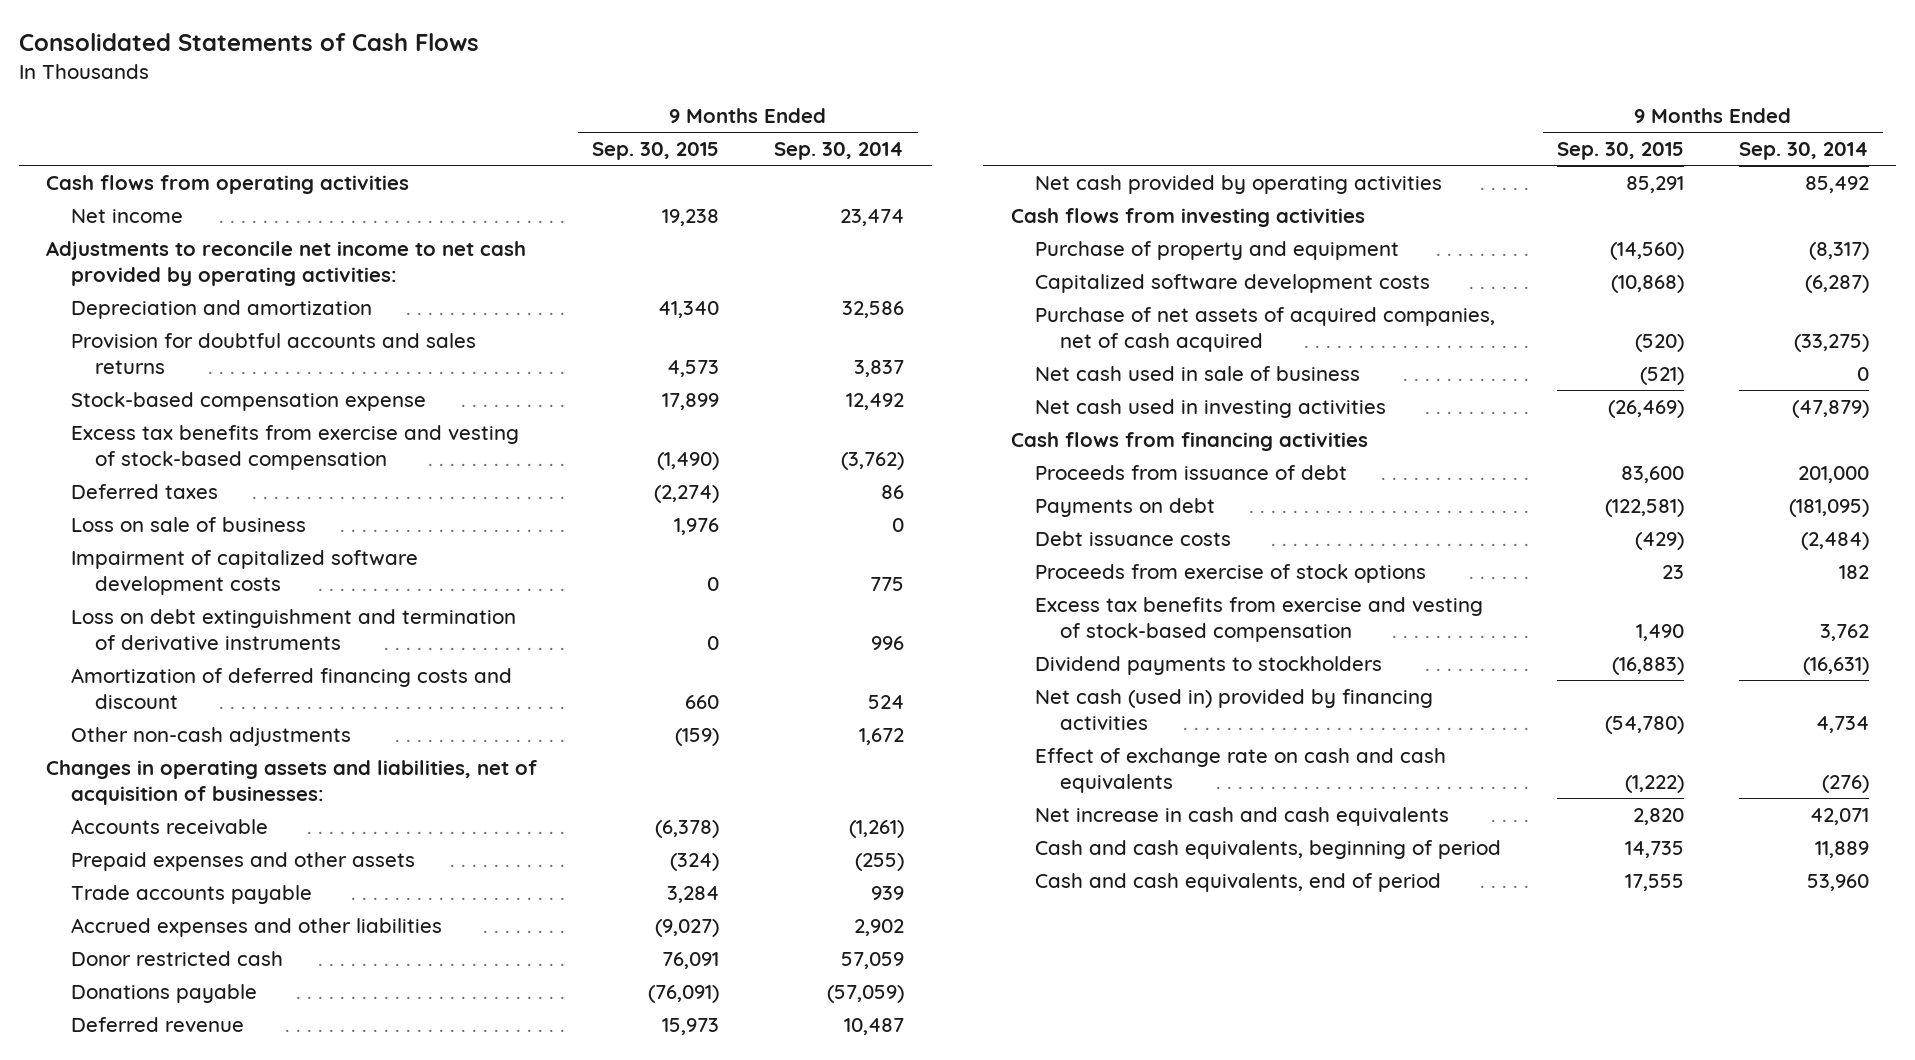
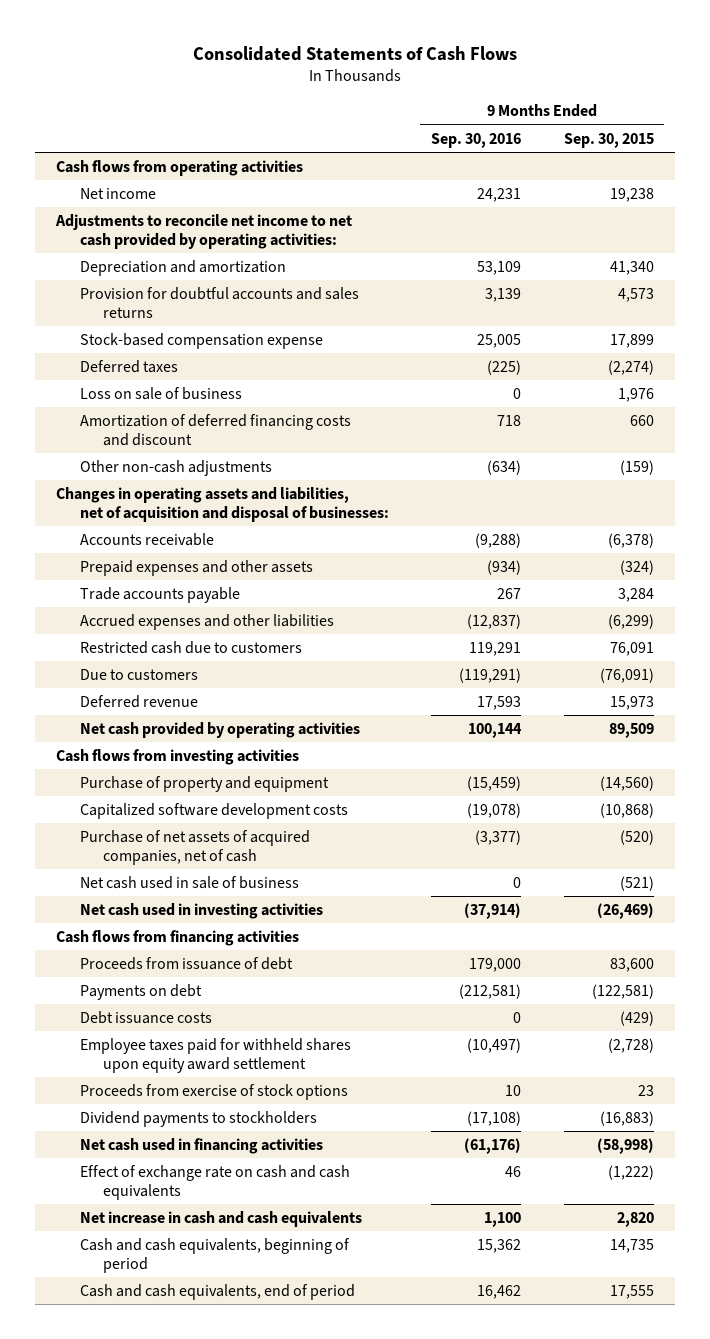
[774,142,905,161] Sep. 30, 2014 -> none
none -> [431,132,522,148] Sep. 30, 2016
[70,424,519,471] Excess tax benefits from exercise and vesting of stock-based compensation -> none
[70,549,418,596] Impairment of capitalized software development costs -> none
[70,608,516,651] Loss on debt extinguishment and termination of derivative instruments -> none
[46,759,538,806] Changes in operating assets and liabilities, net of acquisition of businesses: -> [55,487,389,522] Changes in operating assets and liabilities, net of acquisition and disposal of businesses:
[655,918,720,937] (9,027) -> [607,614,654,630] (6,299)
[70,950,283,966] Donor restricted cash -> [79,641,302,655] Restricted cash due to customers
[70,983,257,1003] Donations payable -> [79,669,198,681] Due to customers
[1625,175,1684,193] 85,291 -> [608,723,654,739] 89,509
[1035,306,1496,353] Purchase of net assets of acquired companies, net of cash acquired -> [79,830,310,865] Purchase of net assets of acquired companies, net of cash
none -> [79,1038,351,1073] Employee taxes paid for withheld shares upon equity award settlement
[1035,596,1484,643] Excess tax benefits from exercise and vesting of stock-based compensation -> none
[1035,688,1434,731] Net cash (used in) provided by financing activities -> [79,1138,323,1155] Net cash used in financing activities
[1604,716,1684,735] (54,780) -> [596,1138,654,1155] (58,998)

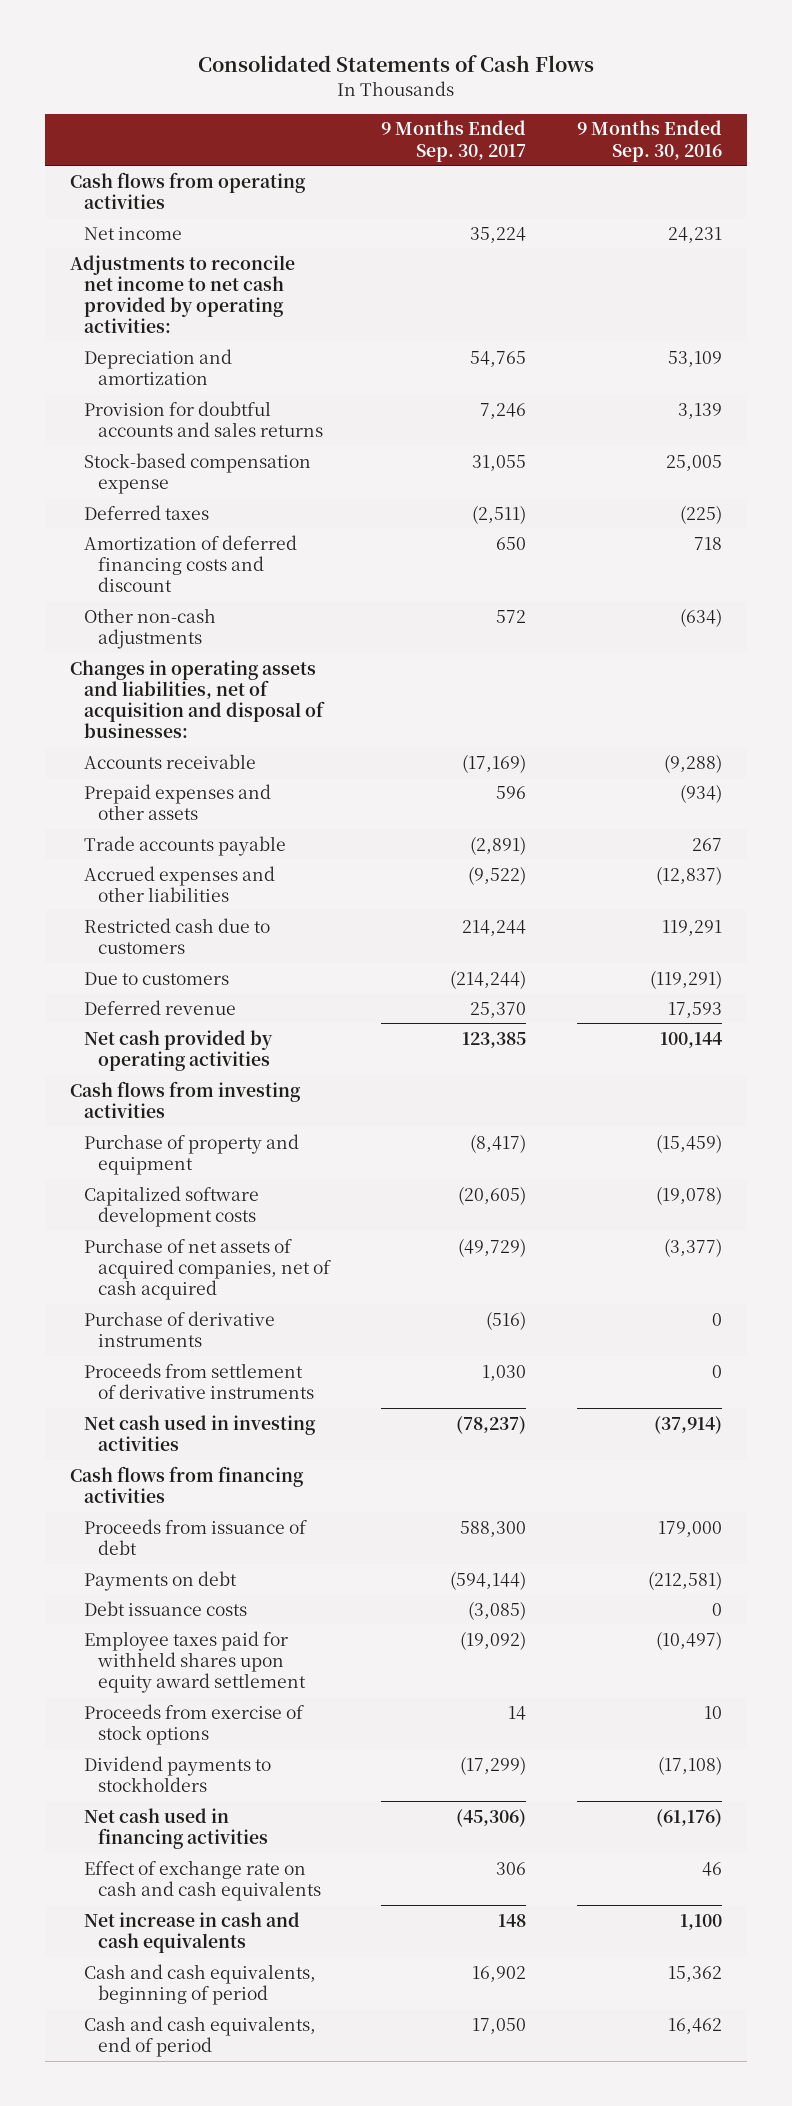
[563,132,654,148] Sep. 30, 2015 -> none
none -> [380,120,526,162] 9 Months Ended Sep. 30, 2017
[79,387,242,401] Loss on sale of business -> none
[79,876,299,890] Net cash used in sale of business -> none
[79,830,310,865] Purchase of net assets of acquired companies, net of cash -> [84,1237,332,1300] Purchase of net assets of acquired companies, net of cash acquired
none -> [84,1310,276,1347] Purchase of derivative instruments
none -> [84,1362,315,1399] Proceeds from settlement of derivative instruments

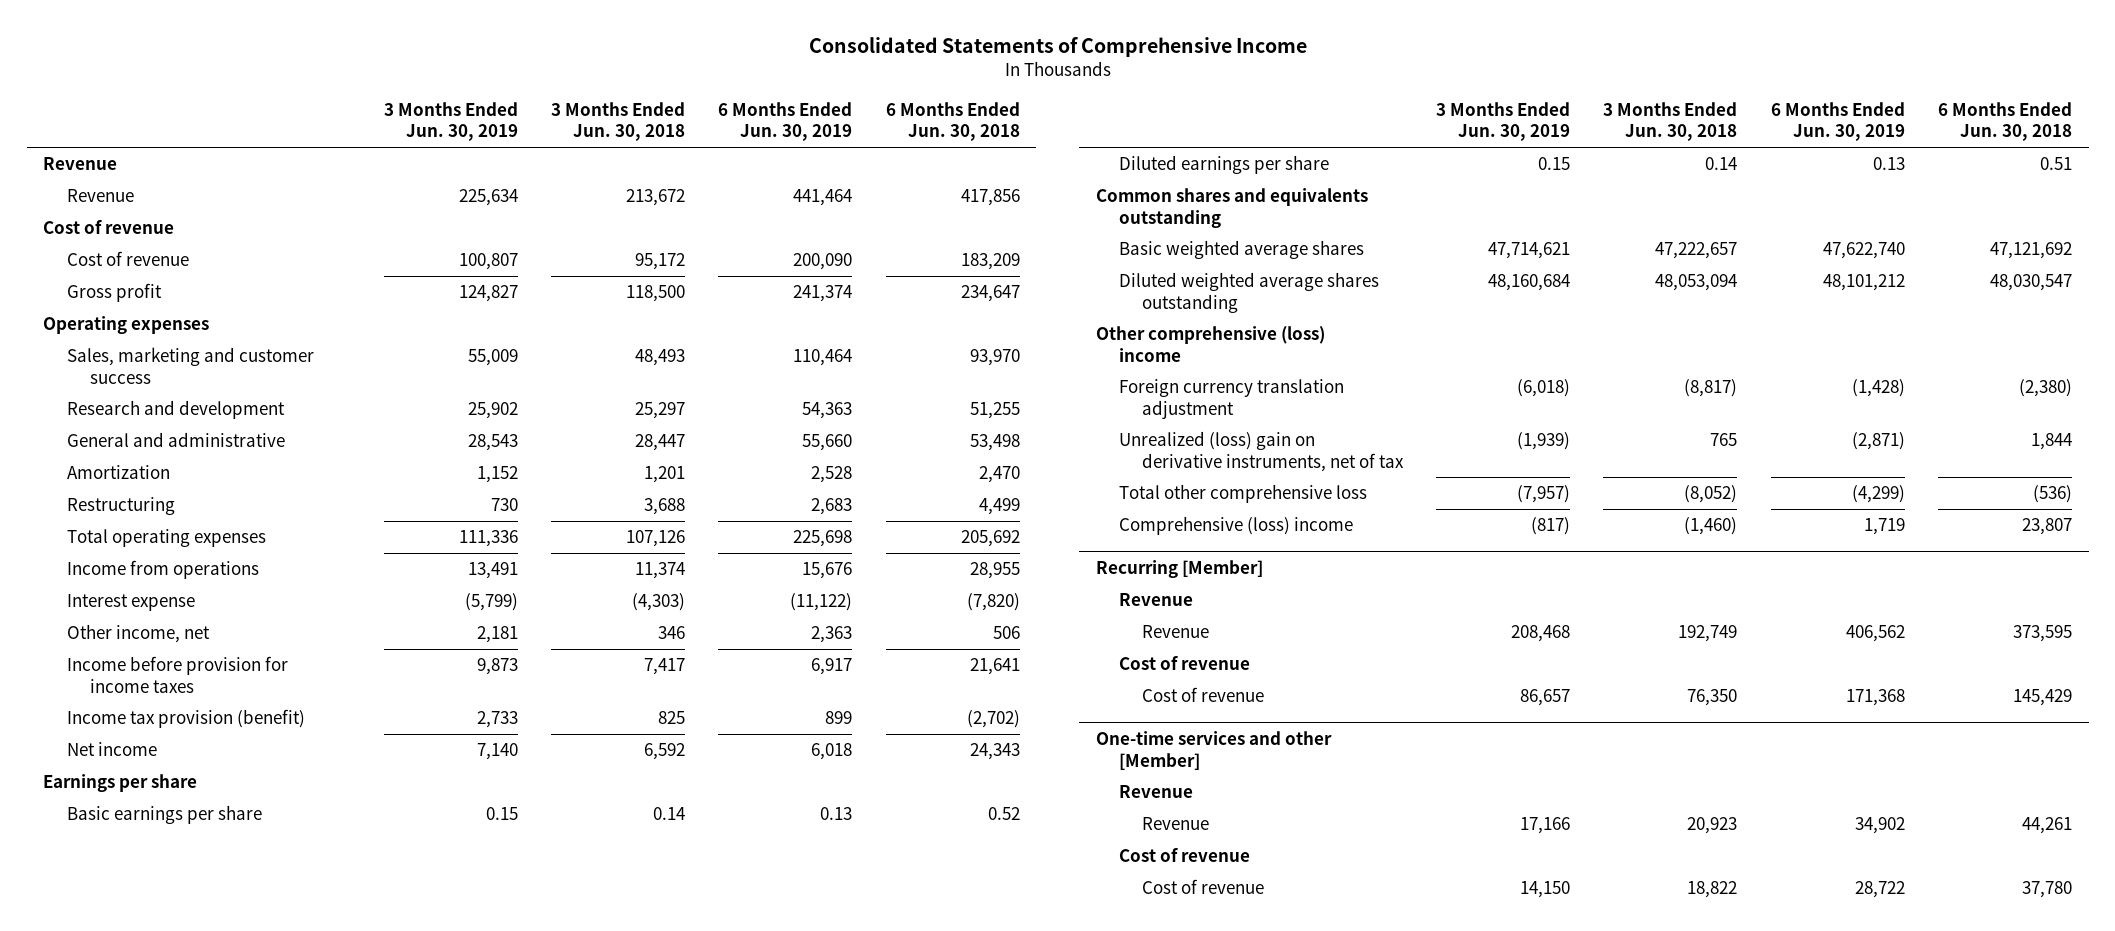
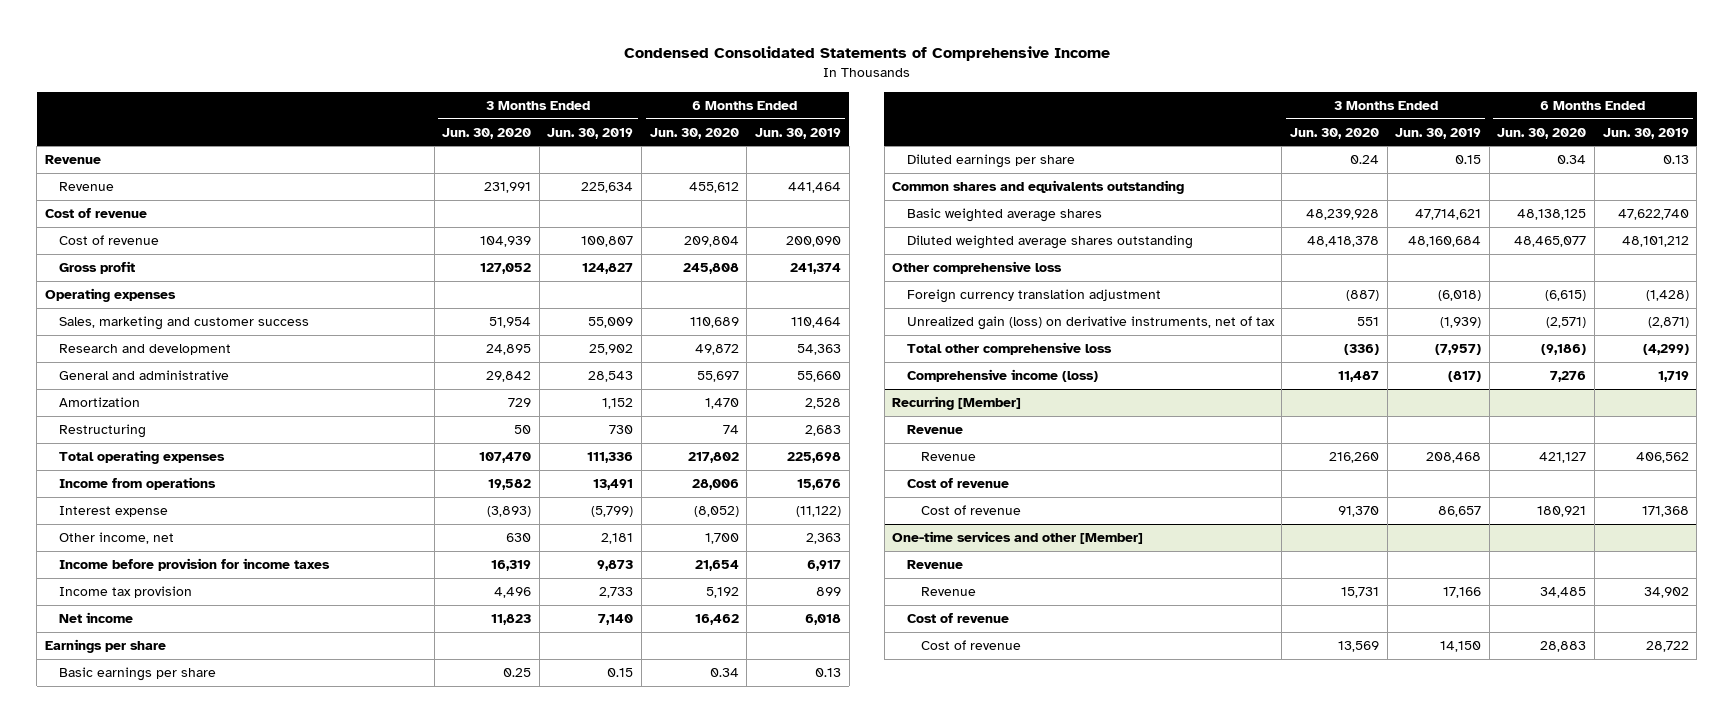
[808,37,1307,58] Consolidated Statements of Comprehensive Income -> [623,46,1110,62] Condensed Consolidated Statements of Comprehensive Income
[551,101,686,142] 3 Months Ended Jun. 30, 2018 -> none
[885,101,1020,142] 6 Months Ended Jun. 30, 2018 -> none
none -> [442,127,532,139] Jun. 30, 2020
none -> [649,127,739,139] Jun. 30, 2020
[66,709,305,729] Income tax provision (benefit) -> [58,586,192,599] Income tax provision
[1095,326,1325,362] Other comprehensive (loss) income -> [892,261,1063,275] Other comprehensive loss
[1118,431,1404,472] Unrealized (loss) gain on derivative instruments, net of tax -> [906,316,1275,331] Unrealized gain (loss) on derivative instruments, net of tax
[1118,516,1353,536] Comprehensive (loss) income -> [906,369,1098,383] Comprehensive income (loss)

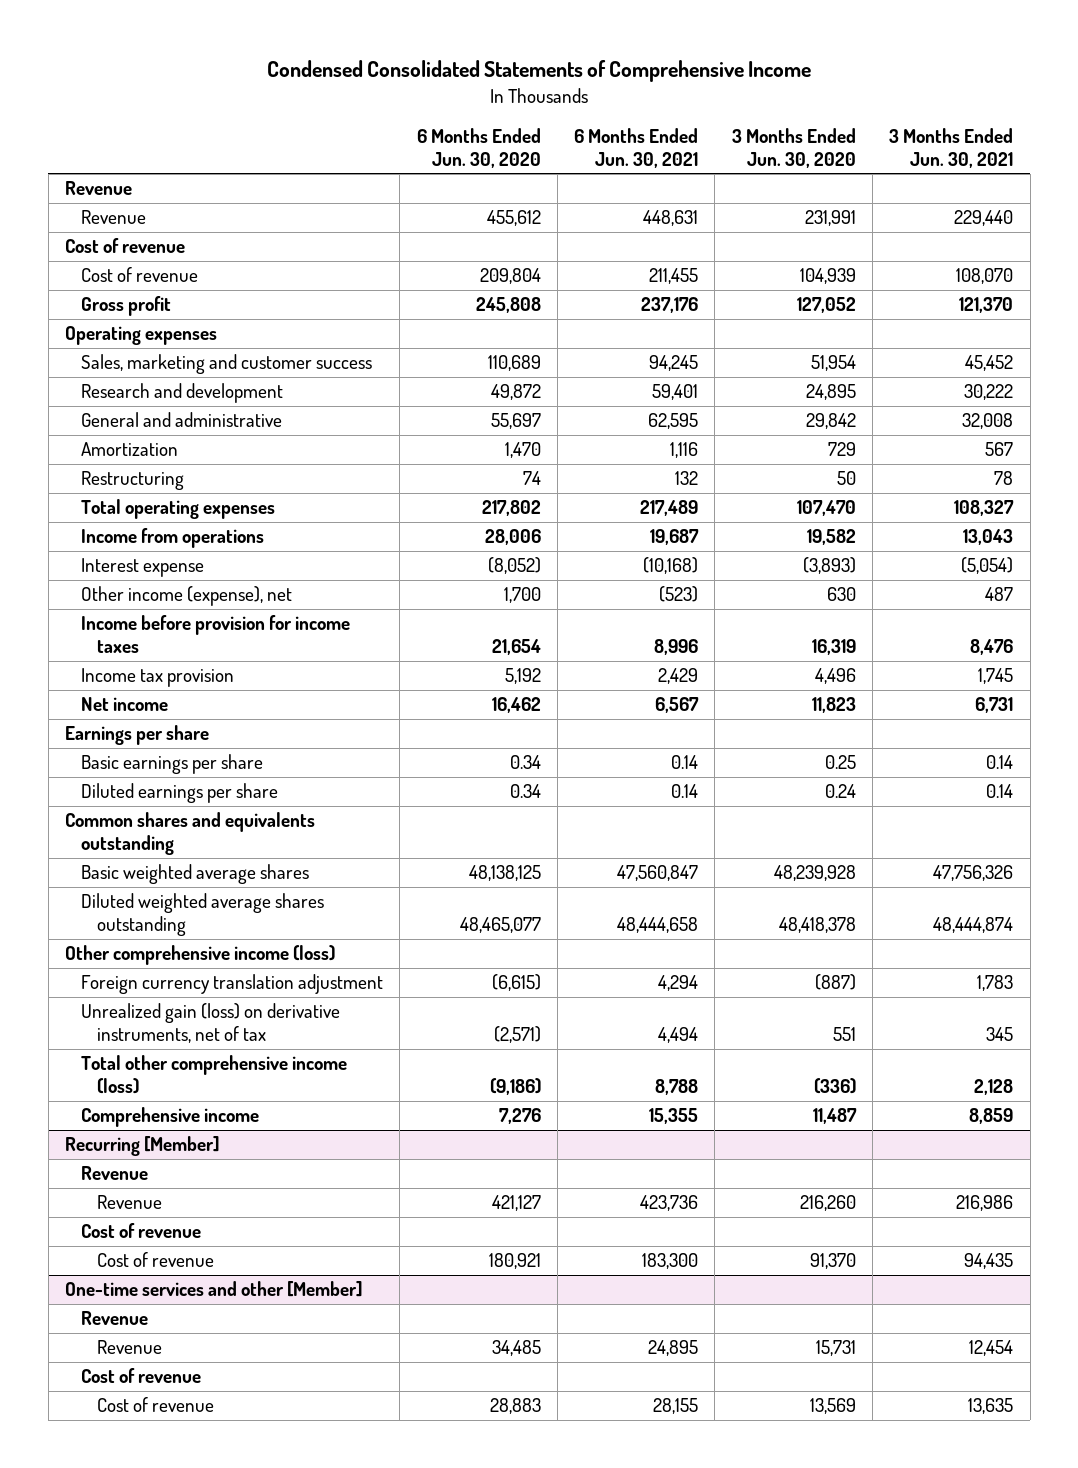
[547,127,634,139] Jun. 30, 2019 -> none
[754,127,841,139] Jun. 30, 2019 -> none
none -> [574,127,699,168] 6 Months Ended Jun. 30, 2021
none -> [889,127,1014,168] 3 Months Ended Jun. 30, 2021
[58,532,174,545] Other income, net -> [81,586,293,607] Other income (expense), net
[892,261,1063,275] Other comprehensive loss -> [65,945,336,966] Other comprehensive income (loss)
[906,342,1112,356] Total other comprehensive loss -> [81,1055,348,1095] Total other comprehensive income (loss)
[906,369,1098,383] Comprehensive income (loss) -> [81,1107,260,1128] Comprehensive income

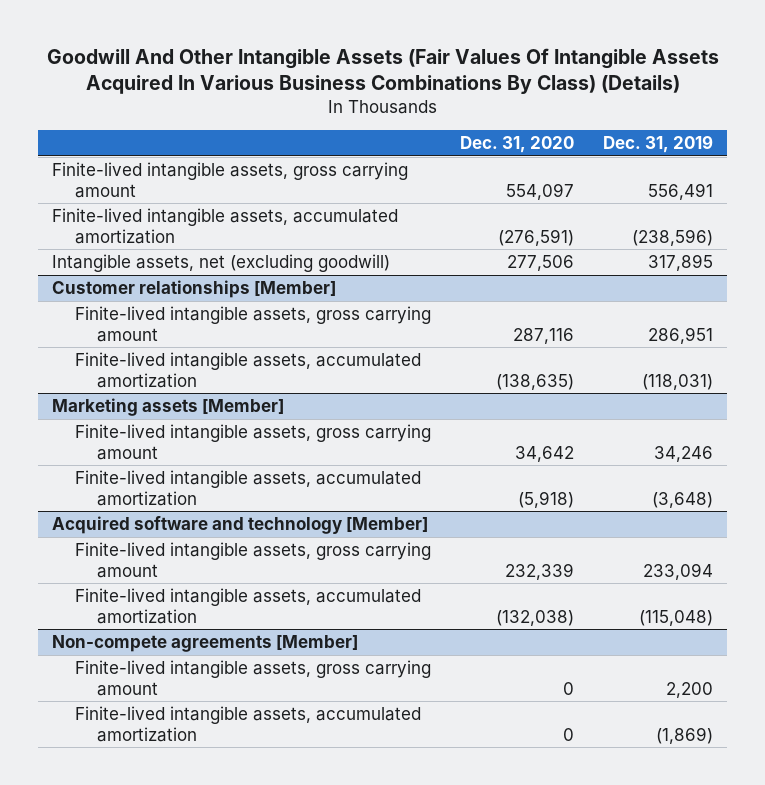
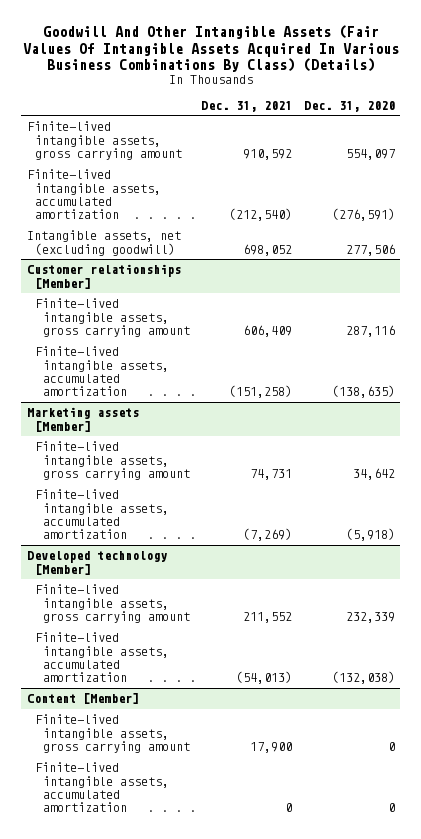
[602,135,713,154] Dec. 31, 2019 -> none
none -> [201,100,293,112] Dec. 31, 2021
[52,516,429,535] Acquired software and technology [Member] -> [26,551,167,575] Developed technology [Member]
[52,635,359,653] Non-compete agreements [Member] -> none
none -> [26,693,139,705] Content [Member]

